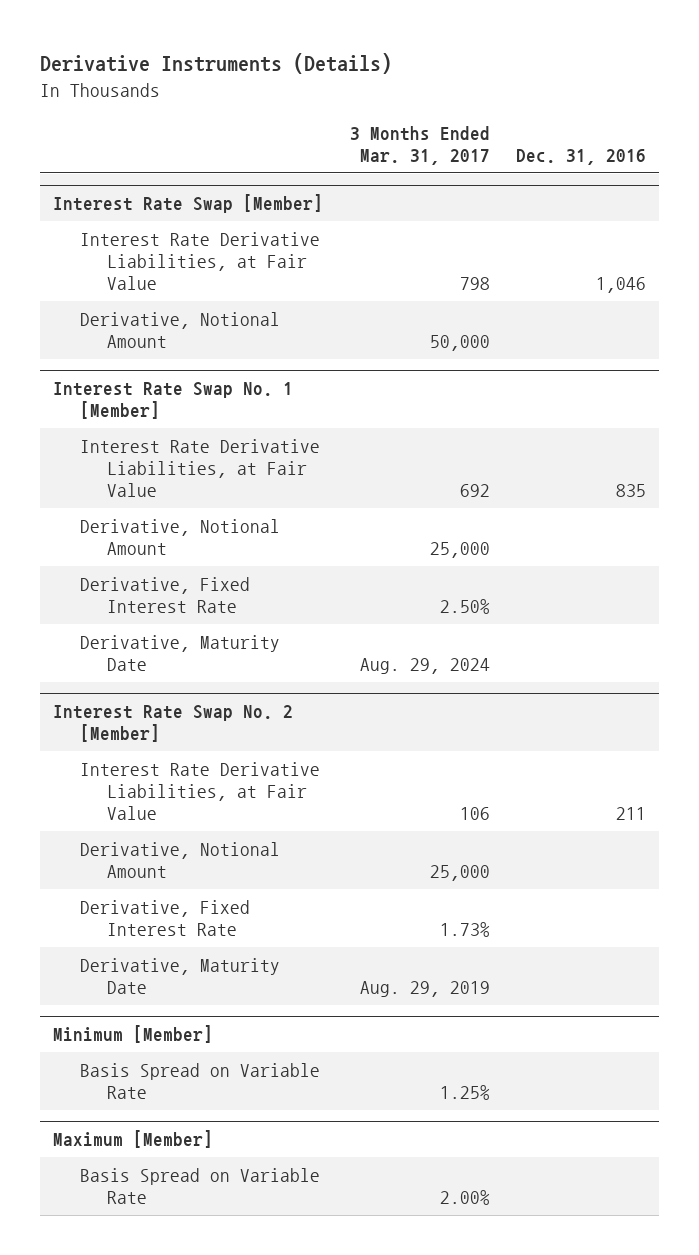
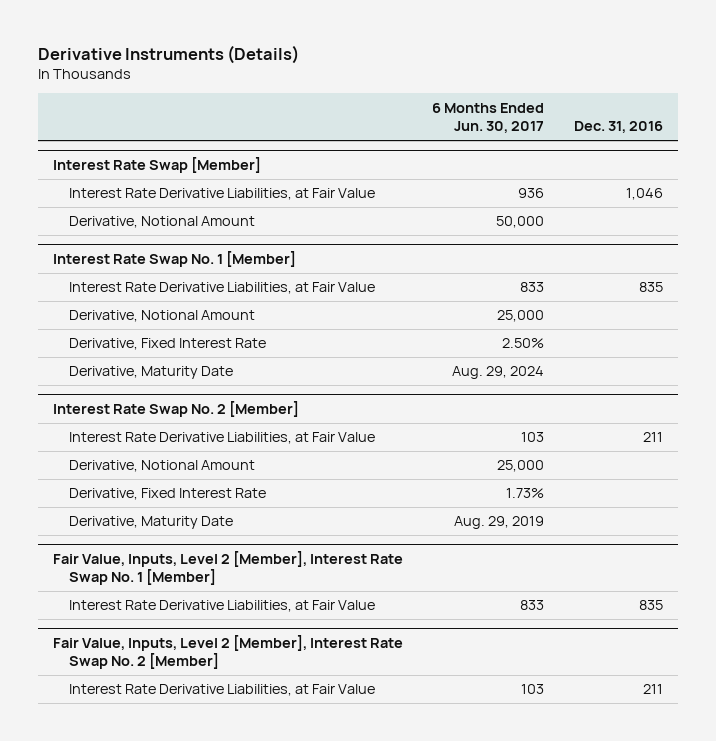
[349,125,490,165] 3 Months Ended Mar. 31, 2017 -> none
none -> [432,102,545,134] 6 Months Ended Jun. 30, 2017
[53,1025,214,1044] Minimum [Member] -> none
[80,1063,321,1100] Basis Spread on Variable Rate -> none
[53,1130,214,1149] Maximum [Member] -> none
[80,1168,321,1205] Basis Spread on Variable Rate -> none
none -> [52,550,403,585] Fair Value, Inputs, Level 2 [Member], Interest Rate Swap No. 1 [Member]
none -> [68,600,375,613] Interest Rate Derivative Liabilities, at Fair Value
none -> [52,634,403,669] Fair Value, Inputs, Level 2 [Member], Interest Rate Swap No. 2 [Member]
none -> [68,684,375,697] Interest Rate Derivative Liabilities, at Fair Value

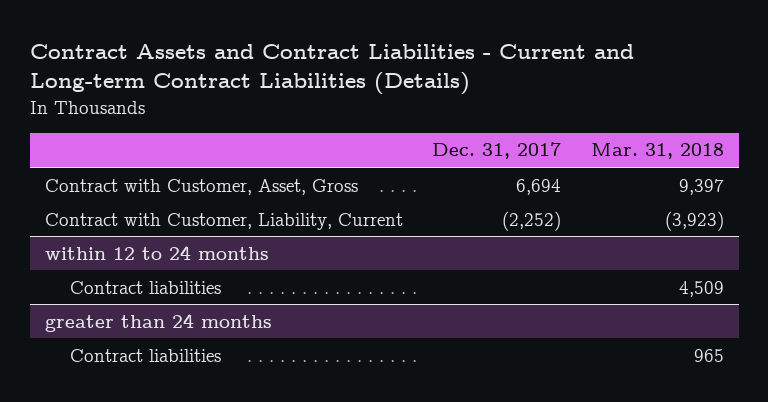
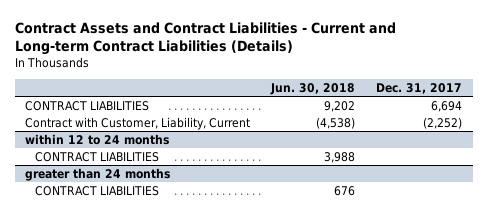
[590,143,724,160] Mar. 31, 2018 -> none
none -> [270,82,356,95] Jun. 30, 2018
[44,178,358,195] Contract with Customer, Asset, Gross -> [25,100,150,111] CONTRACT LIABILITIES
[70,280,222,294] Contract liabilities -> [34,151,159,162] CONTRACT LIABILITIES
[70,348,222,362] Contract liabilities -> [34,185,159,196] CONTRACT LIABILITIES

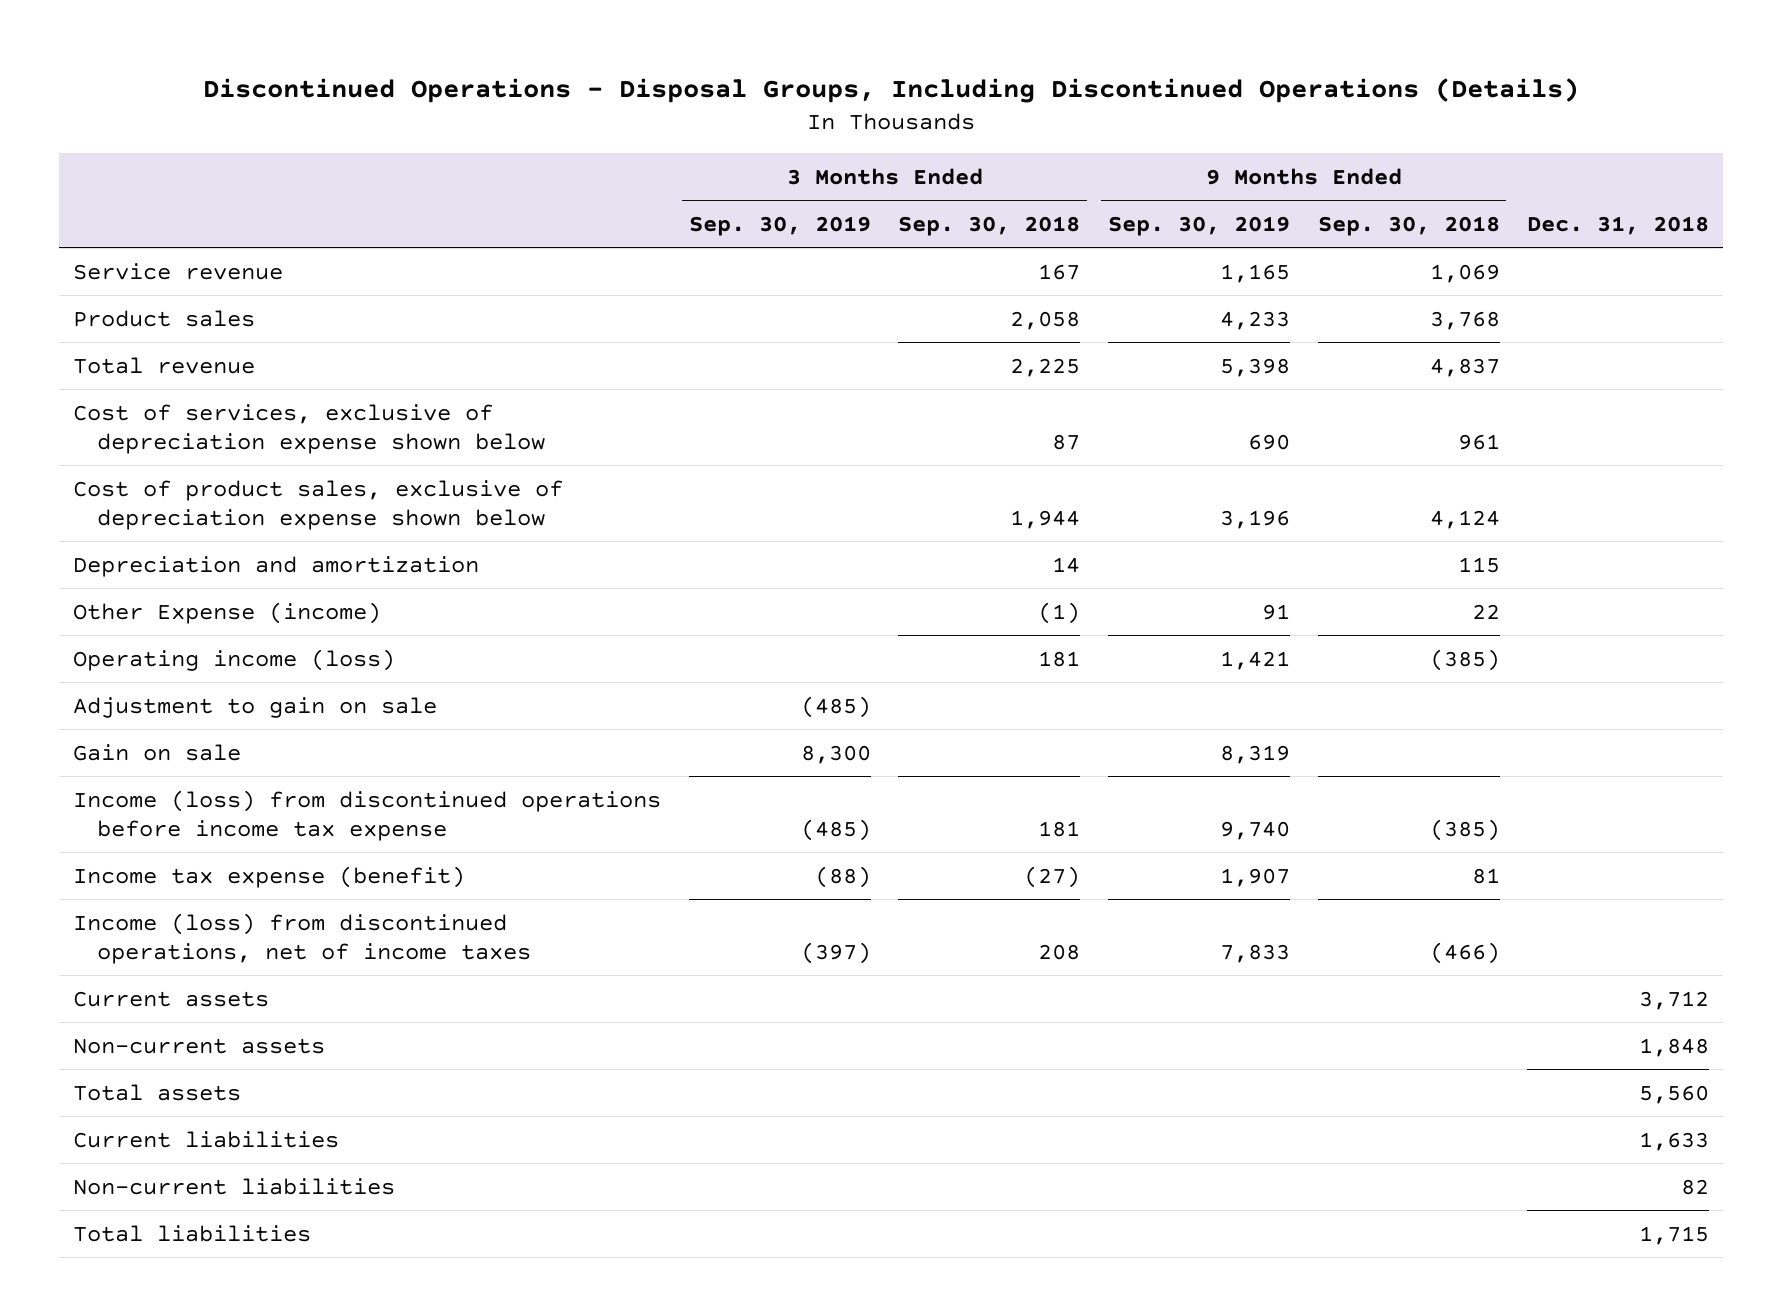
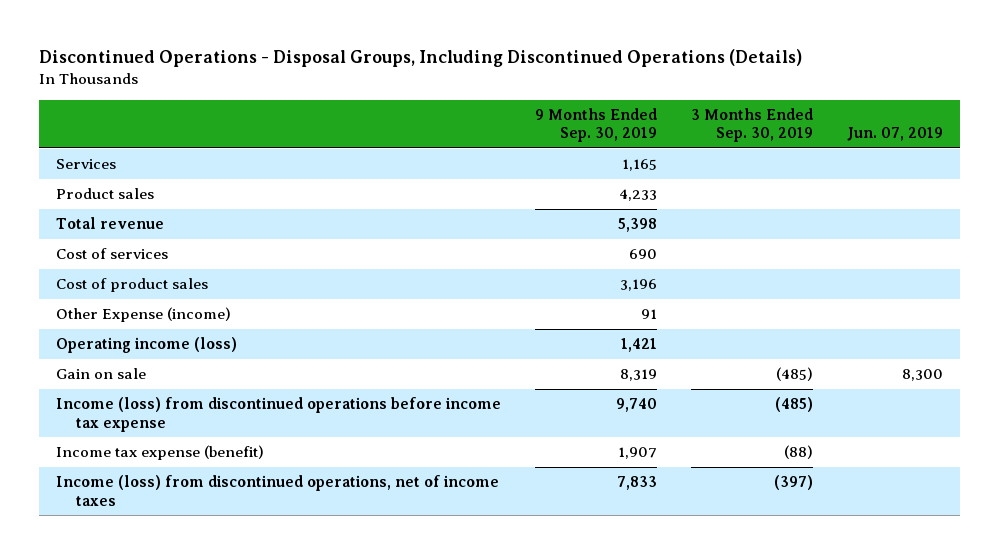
[898,215,1081,236] Sep. 30, 2018 -> none
[1317,215,1500,236] Sep. 30, 2018 -> none
[1527,215,1710,235] Dec. 31, 2018 -> none
none -> [847,127,944,142] Jun. 07, 2019
[73,262,284,280] Service revenue -> [56,159,117,170] Services
[73,555,480,577] Depreciation and amortization -> none
[73,403,545,454] Cost of services, exclusive of depreciation expense shown below -> [56,248,169,260] Cost of services
[73,479,564,530] Cost of product sales, exclusive of depreciation expense shown below -> [56,278,209,293] Cost of product sales
[73,696,438,718] Adjustment to gain on sale -> none
[800,744,871,764] 8,300 -> [776,367,814,382] (485)
[73,990,270,1007] Current assets -> none
[73,1037,326,1054] Non-current assets -> none
[73,1083,242,1101] Total assets -> none
[73,1130,340,1148] Current liabilities -> none
[73,1177,396,1195] Non-current liabilities -> none
[73,1224,312,1242] Total liabilities -> none

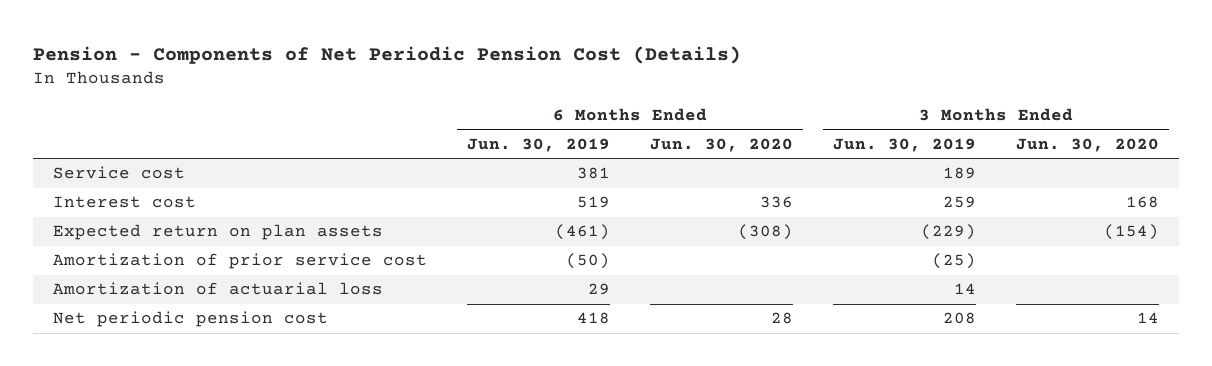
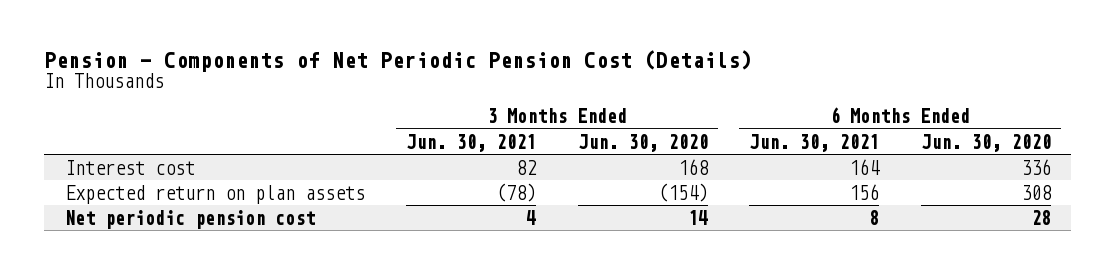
[466,137,610,152] Jun. 30, 2019 -> none
[833,137,977,152] Jun. 30, 2019 -> none
none -> [406,133,537,152] Jun. 30, 2021
none -> [749,133,880,152] Jun. 30, 2021
[52,166,185,180] Service cost -> none
[52,253,427,270] Amortization of prior service cost -> none
[52,282,383,296] Amortization of actuarial loss -> none
[738,224,794,241] (308) -> [1020,184,1052,200] 308

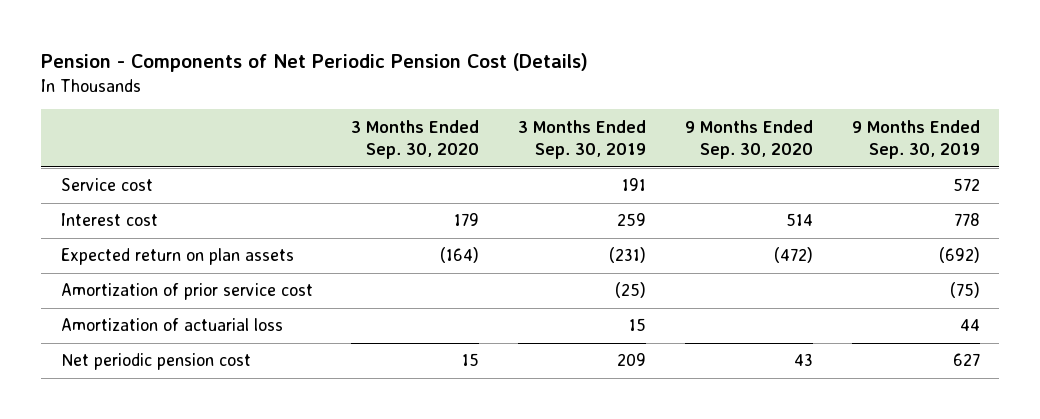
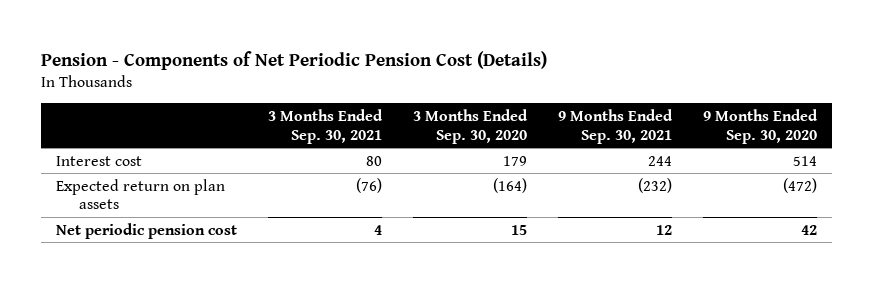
[518,119,647,160] 3 Months Ended Sep. 30, 2019 -> none
[851,119,980,160] 9 Months Ended Sep. 30, 2019 -> none
none -> [268,108,384,144] 3 Months Ended Sep. 30, 2021
none -> [558,108,674,144] 9 Months Ended Sep. 30, 2021
[60,178,153,192] Service cost -> none
[60,283,313,301] Amortization of prior service cost -> none
[60,318,283,332] Amortization of actuarial loss -> none
[794,353,814,367] 43 -> [801,224,818,235] 42

